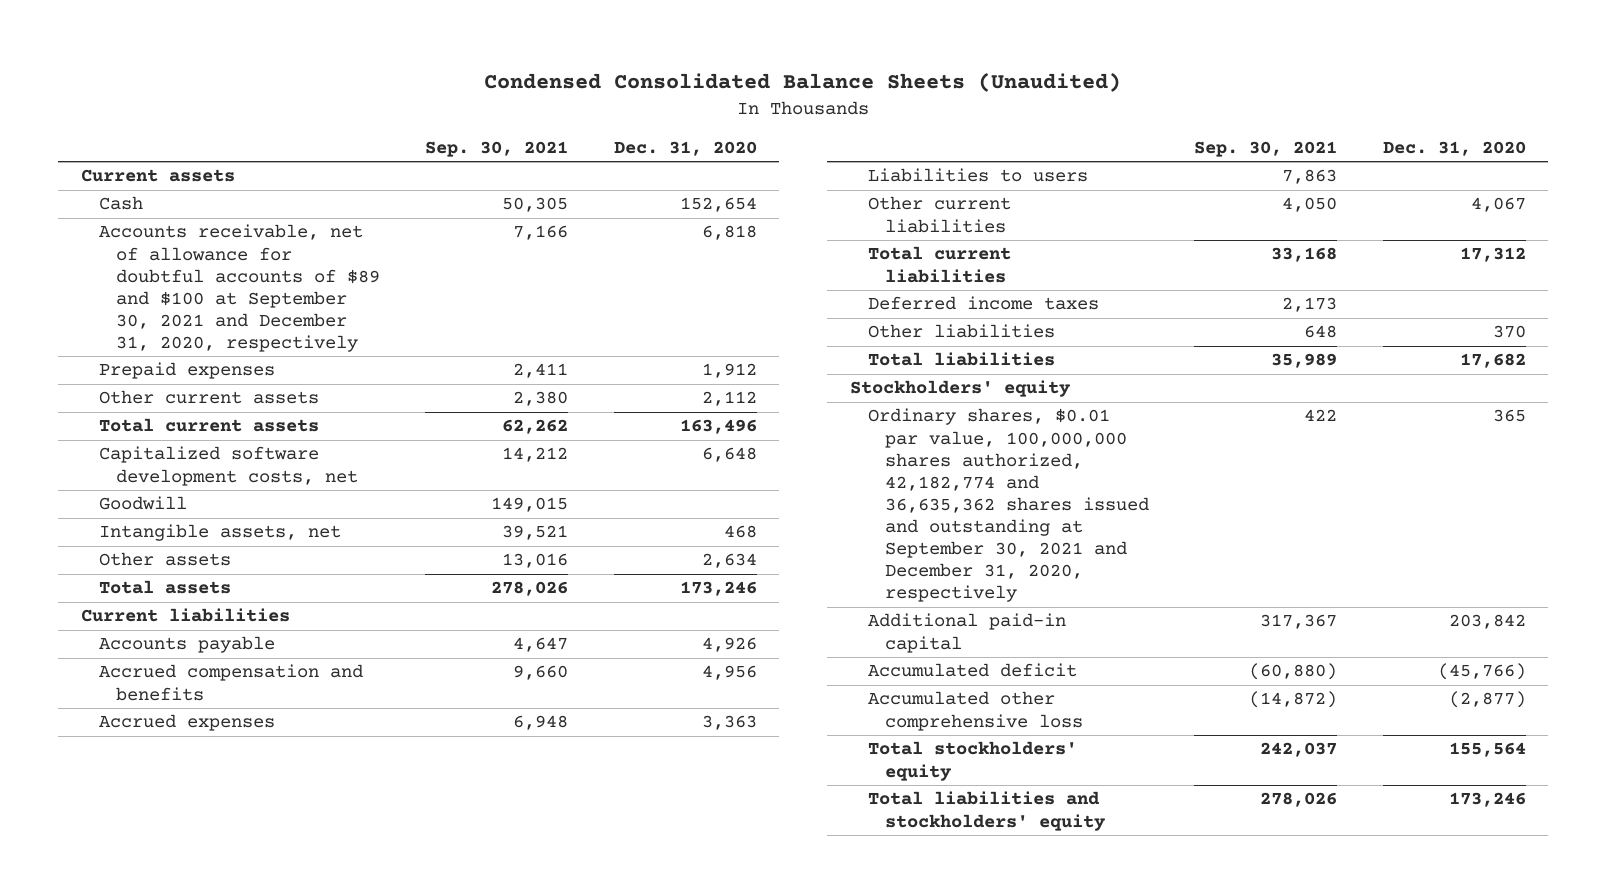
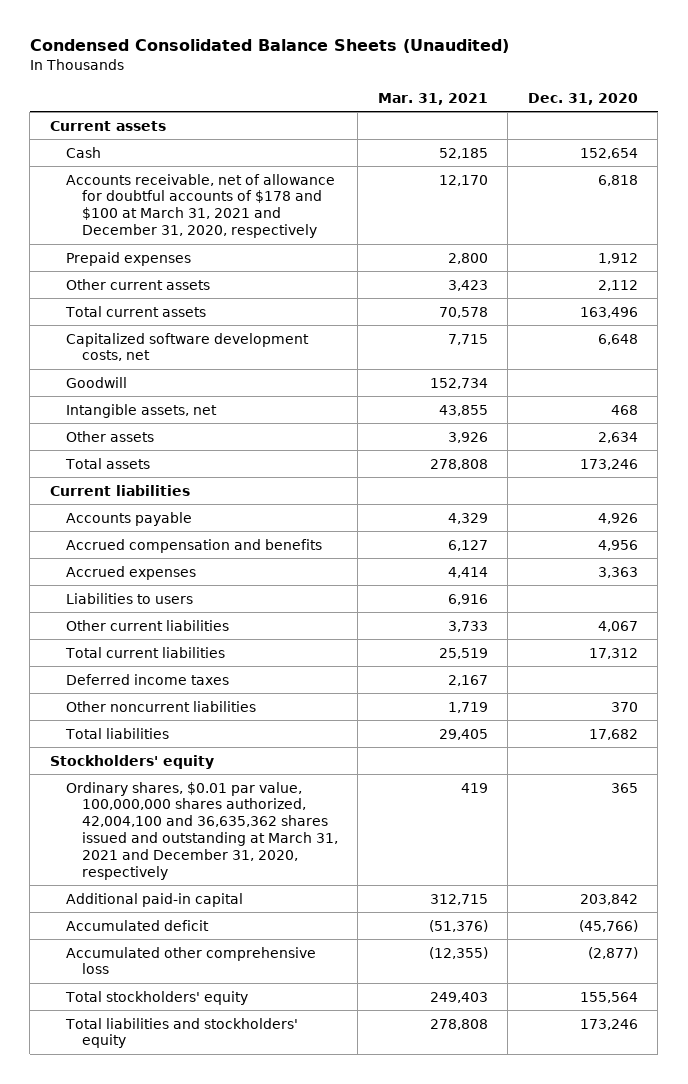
[425,140,569,157] Sep. 30, 2021 -> none
none -> [377,92,488,105] Mar. 31, 2021
[98,224,381,353] Accounts receivable, net of allowance for doubtful accounts of $89 and $100 at September 30, 2021 and December 31, 2020, respectively -> [65,173,335,239] Accounts receivable, net of allowance for doubtful accounts of $178 and $100 at March 31, 2021 and December 31, 2020, respectively
[867,324,1055,339] Other liabilities -> [65,700,256,712] Other noncurrent liabilities
[867,408,1150,603] Ordinary shares, $0.01 par value, 100,000,000 shares authorized, 42,182,774 and 36,635,362 shares issued and outstanding at September 30, 2021 and December 31, 2020, respectively -> [65,781,338,880] Ordinary shares, $0.01 par value, 100,000,000 shares authorized, 42,004,100 and 36,635,362 shares issued and outstanding at March 31, 2021 and December 31, 2020, respectively

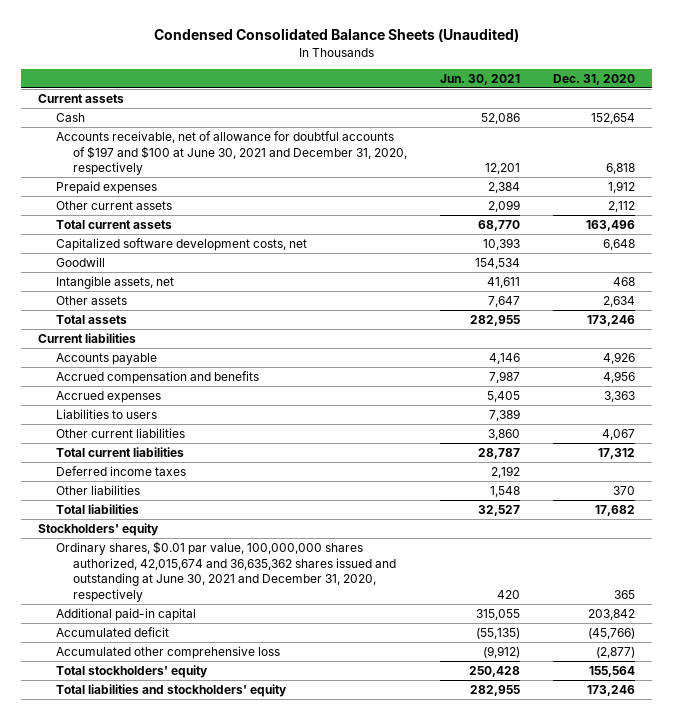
[377,92,488,105] Mar. 31, 2021 -> none
none -> [440,73,521,85] Jun. 30, 2021
[65,173,335,239] Accounts receivable, net of allowance for doubtful accounts of $178 and $100 at March 31, 2021 and December 31, 2020, respectively -> [55,130,408,176] Accounts receivable, net of allowance for doubtful accounts of $197 and $100 at June 30, 2021 and December 31, 2020, respectively
[65,700,256,712] Other noncurrent liabilities -> [55,484,140,495] Other liabilities
[65,781,338,880] Ordinary shares, $0.01 par value, 100,000,000 shares authorized, 42,004,100 and 36,635,362 shares issued and outstanding at March 31, 2021 and December 31, 2020, respectively -> [55,540,397,603] Ordinary shares, $0.01 par value, 100,000,000 shares authorized, 42,015,674 and 36,635,362 shares issued and outstanding at June 30, 2021 and December 31, 2020, respectively

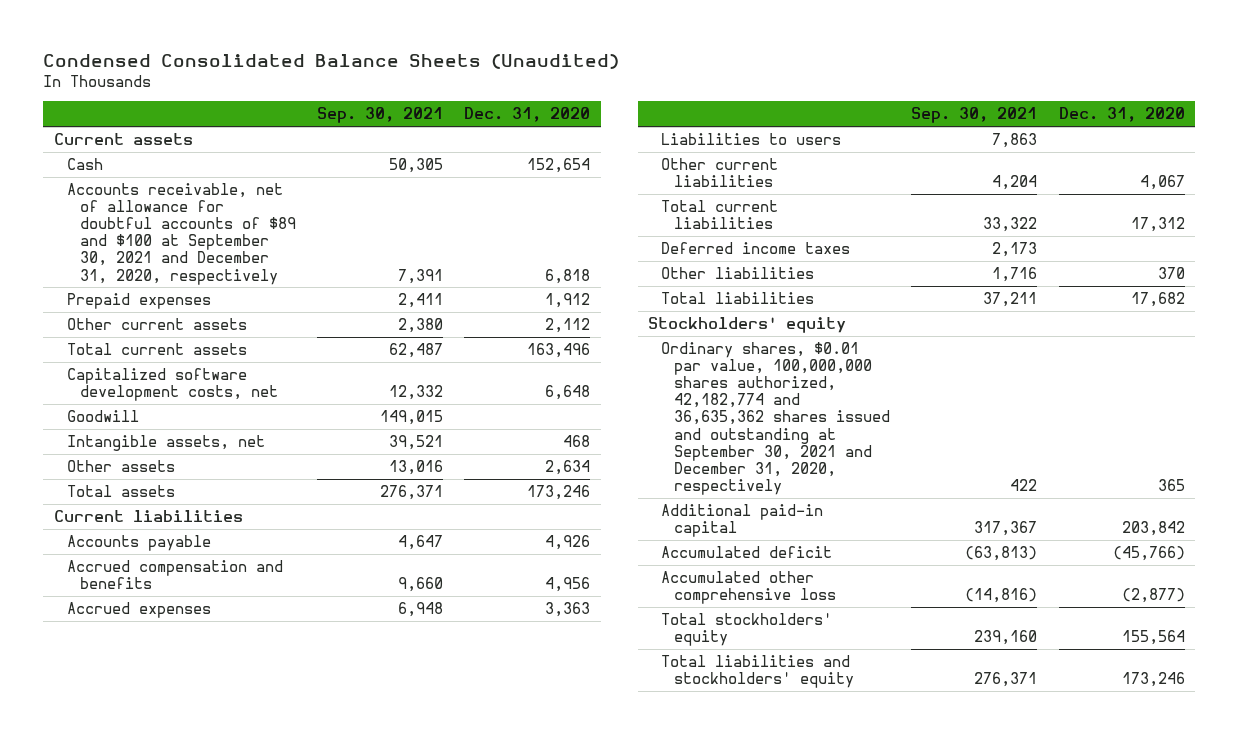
[440,73,521,85] Jun. 30, 2021 -> none
none -> [317,107,444,124] Sep. 30, 2021
[55,130,408,176] Accounts receivable, net of allowance for doubtful accounts of $197 and $100 at June 30, 2021 and December 31, 2020, respectively -> [66,182,296,285] Accounts receivable, net of allowance for doubtful accounts of $89 and $100 at September 30, 2021 and December 31, 2020, respectively
[55,540,397,603] Ordinary shares, $0.01 par value, 100,000,000 shares authorized, 42,015,674 and 36,635,362 shares issued and outstanding at June 30, 2021 and December 31, 2020, respectively -> [661,341,891,495] Ordinary shares, $0.01 par value, 100,000,000 shares authorized, 42,182,774 and 36,635,362 shares issued and outstanding at September 30, 2021 and December 31, 2020, respectively

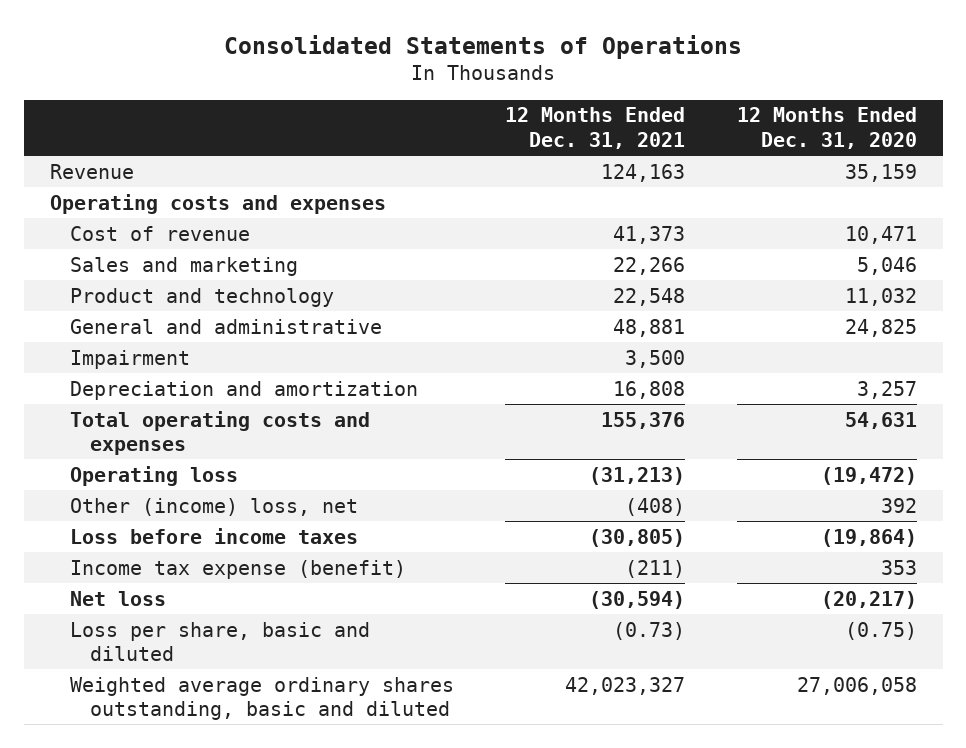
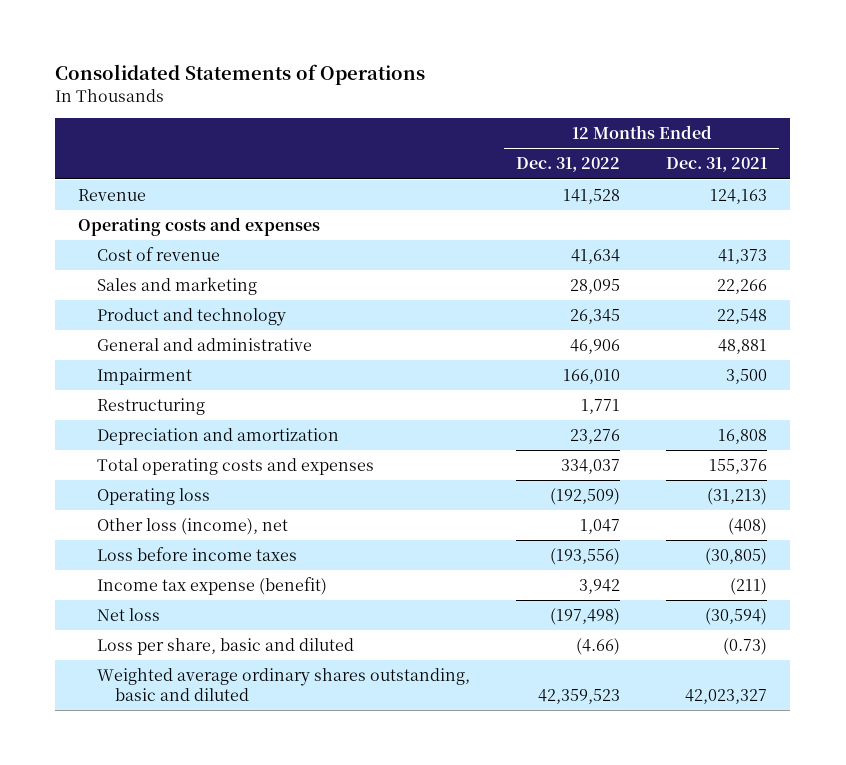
[736,107,917,149] 12 Months Ended Dec. 31, 2020 -> none
none -> [516,157,621,173] Dec. 31, 2022
none -> [96,398,205,416] Restructuring
[69,497,358,516] Other (income) loss, net -> [96,518,288,536] Other loss (income), net

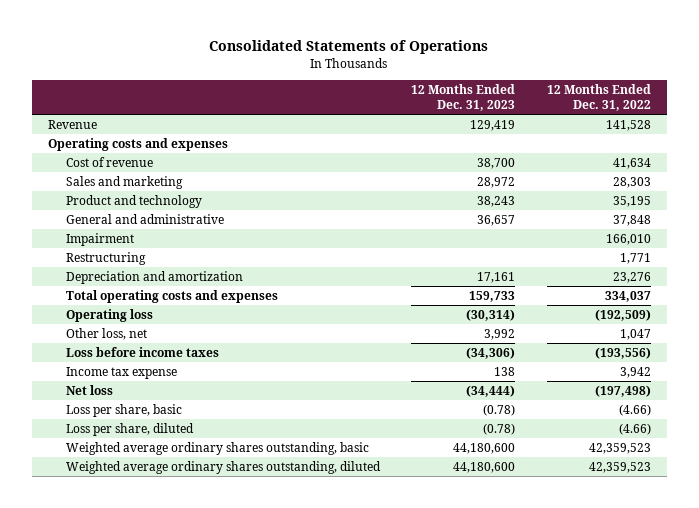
[666,157,768,173] Dec. 31, 2021 -> none
none -> [411,83,516,112] 12 Months Ended Dec. 31, 2023
[570,279,621,295] 28,095 -> [612,176,651,188] 28,303
[570,309,621,325] 26,345 -> [612,195,651,207] 35,195
[570,339,621,355] 46,906 -> [612,214,651,226] 37,848
[96,518,288,536] Other loss (income), net -> [66,327,148,340] Other loss, net
[96,577,327,596] Income tax expense (benefit) -> [66,366,178,379] Income tax expense
[96,638,354,656] Loss per share, basic and diluted -> [66,403,183,417] Loss per share, basic
none -> [66,422,195,436] Loss per share, diluted
[96,668,470,701] Weighted average ordinary shares outstanding, basic and diluted -> [66,441,370,455] Weighted average ordinary shares outstanding, basic
none -> [66,460,382,474] Weighted average ordinary shares outstanding, diluted

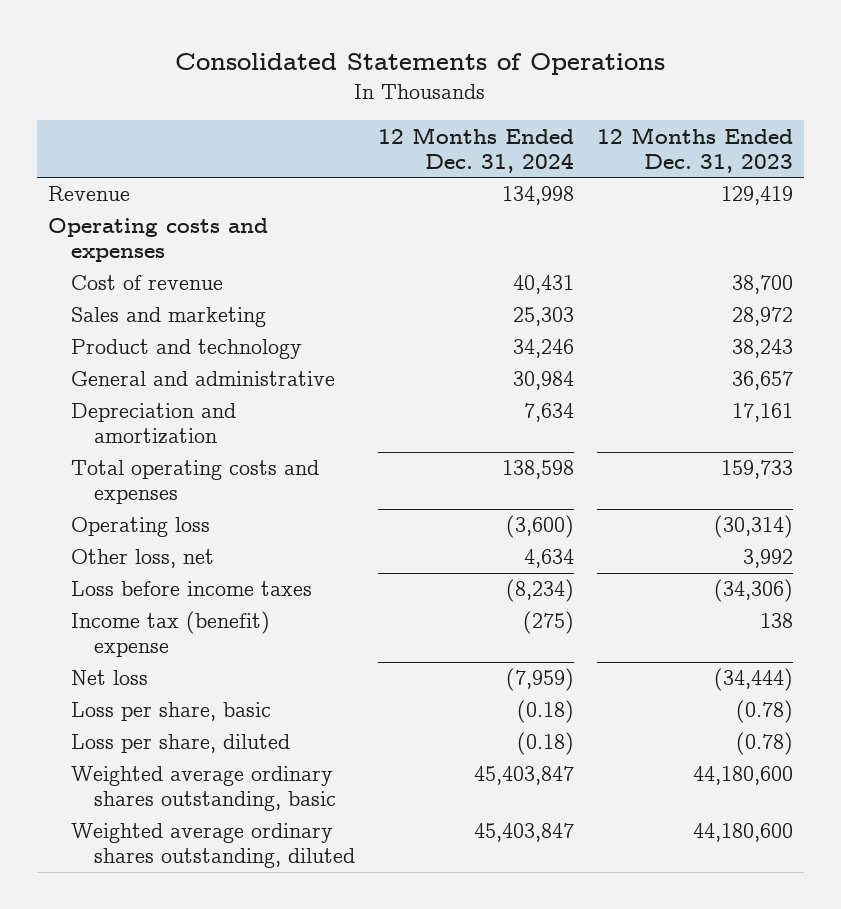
[546,83,651,112] 12 Months Ended Dec. 31, 2022 -> none
none -> [378,126,575,173] 12 Months Ended Dec. 31, 2024
[66,232,135,246] Impairment -> none
[66,251,147,265] Restructuring -> none
[66,366,178,379] Income tax expense -> [71,611,271,658] Income tax (benefit) expense

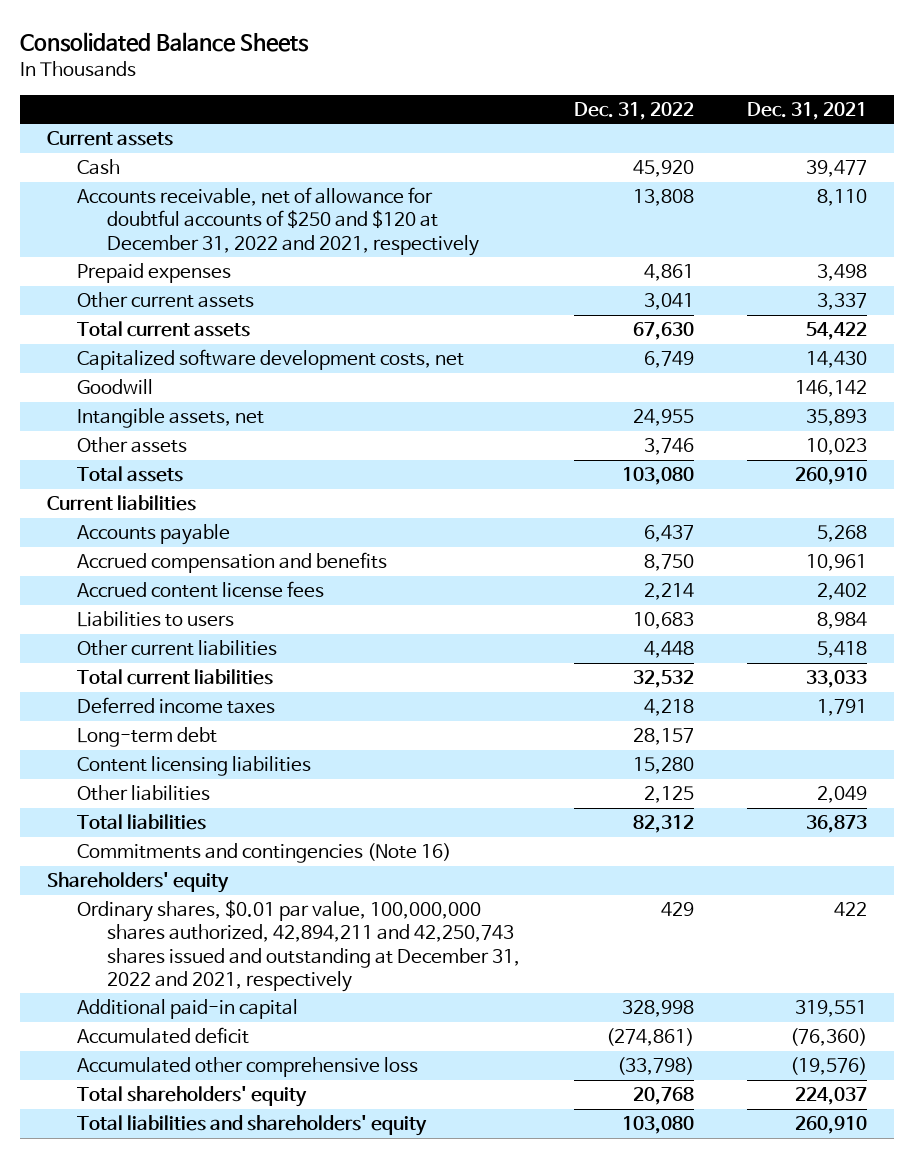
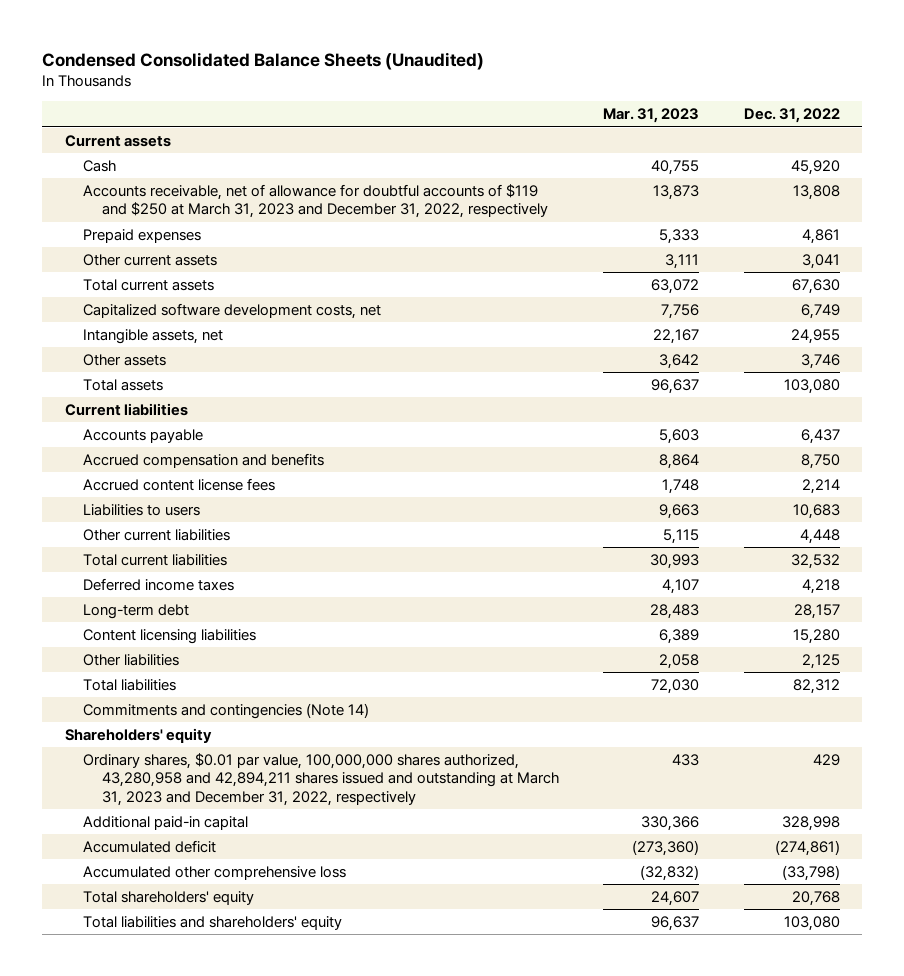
[20,31,310,52] Consolidated Balance Sheets -> [42,51,485,70] Condensed Consolidated Balance Sheets (Unaudited)
[747,101,868,120] Dec. 31, 2021 -> none
none -> [603,108,700,124] Mar. 31, 2023
[76,187,479,256] Accounts receivable, net of allowance for doubtful accounts of $250 and $120 at December 31, 2022 and 2021, respectively -> [83,183,548,219] Accounts receivable, net of allowance for doubtful accounts of $119 and $250 at March 31, 2023 and December 31, 2022, respectively
[76,379,153,395] Goodwill -> none
[76,843,451,864] Commitments and contingencies (Note 16) -> [83,702,370,719] Commitments and contingencies (Note 14)
[76,900,520,992] Ordinary shares, $0.01 par value, 100,000,000 shares authorized, 42,894,211 and 42,250,743 shares issued and outstanding at December 31, 2022 and 2021, respectively -> [83,752,559,806] Ordinary shares, $0.01 par value, 100,000,000 shares authorized, 43,280,958 and 42,894,211 shares issued and outstanding at March 31, 2023 and December 31, 2022, respectively

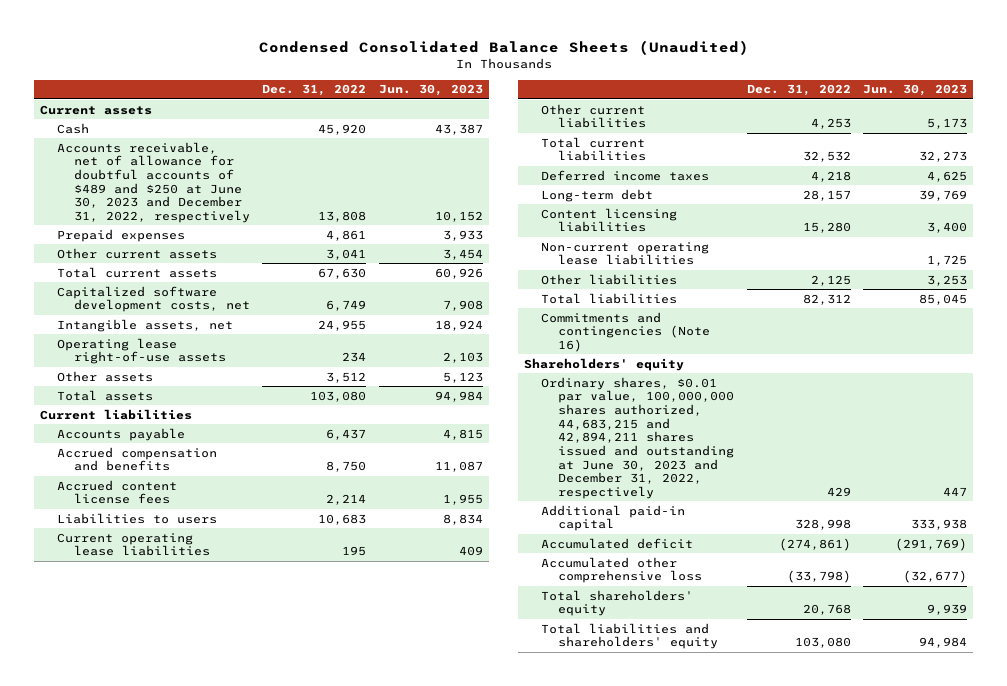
[603,108,700,124] Mar. 31, 2023 -> none
none -> [378,84,483,97] Jun. 30, 2023
[83,183,548,219] Accounts receivable, net of allowance for doubtful accounts of $119 and $250 at March 31, 2023 and December 31, 2022, respectively -> [57,141,251,223] Accounts receivable, net of allowance for doubtful accounts of $489 and $250 at June 30, 2023 and December 31, 2022, respectively
none -> [57,337,227,365] Operating lease right-of-use assets
[800,353,840,369] 3,746 -> [326,371,367,383] 3,512
none -> [57,532,211,557] Current operating lease liabilities
[799,528,840,544] 4,448 -> [810,118,851,130] 4,253
none -> [541,241,710,266] Non-current operating lease liabilities
[83,702,370,719] Commitments and contingencies (Note 14) -> [541,311,711,352] Commitments and contingencies (Note 16)
[83,752,559,806] Ordinary shares, $0.01 par value, 100,000,000 shares authorized, 43,280,958 and 42,894,211 shares issued and outstanding at March 31, 2023 and December 31, 2022, respectively -> [541,376,735,499] Ordinary shares, $0.01 par value, 100,000,000 shares authorized, 44,683,215 and 42,894,211 shares issued and outstanding at June 30, 2023 and December 31, 2022, respectively

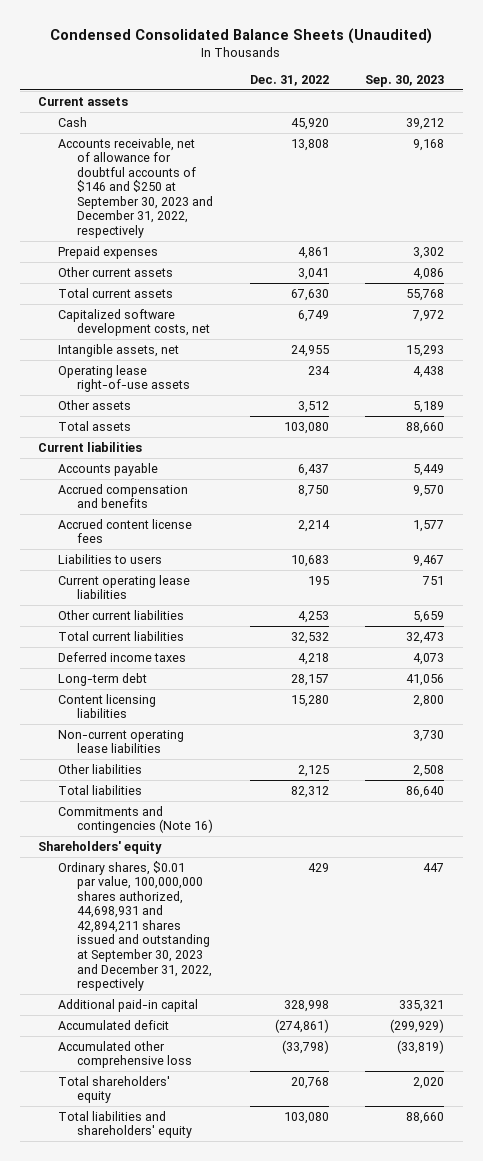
[378,84,483,97] Jun. 30, 2023 -> none
none -> [365,74,445,87] Sep. 30, 2023
[57,141,251,223] Accounts receivable, net of allowance for doubtful accounts of $489 and $250 at June 30, 2023 and December 31, 2022, respectively -> [57,137,213,238] Accounts receivable, net of allowance for doubtful accounts of $146 and $250 at September 30, 2023 and December 31, 2022, respectively
[541,376,735,499] Ordinary shares, $0.01 par value, 100,000,000 shares authorized, 44,683,215 and 42,894,211 shares issued and outstanding at June 30, 2023 and December 31, 2022, respectively -> [57,860,212,992] Ordinary shares, $0.01 par value, 100,000,000 shares authorized, 44,698,931 and 42,894,211 shares issued and outstanding at September 30, 2023 and December 31, 2022, respectively

